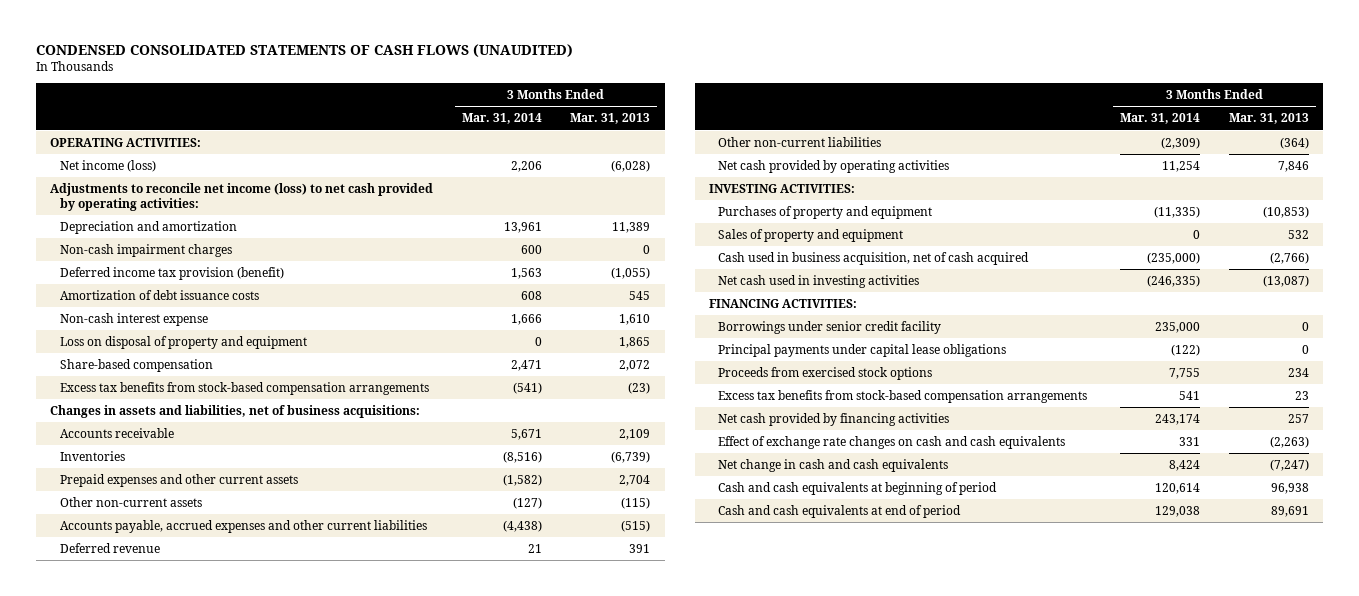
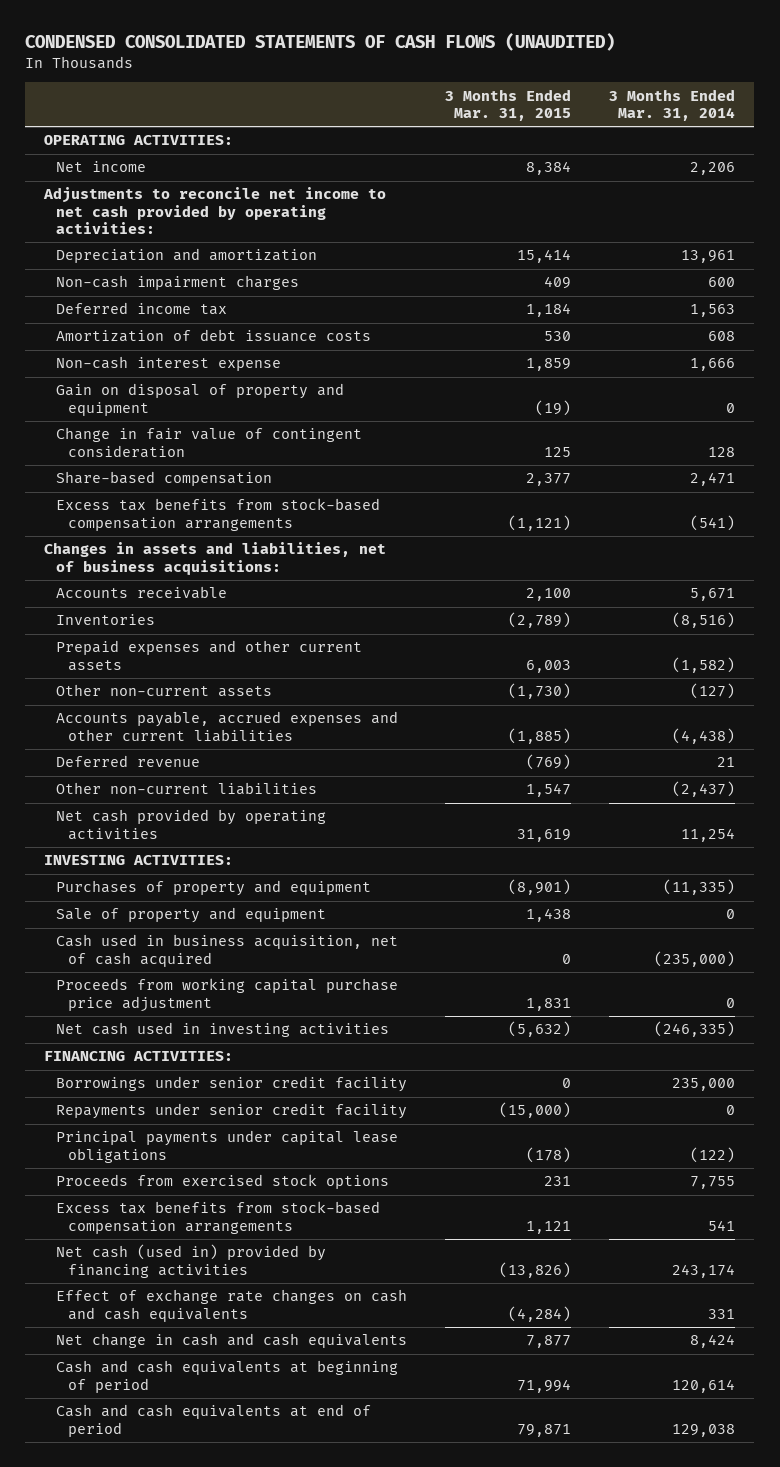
[570,113,651,125] Mar. 31, 2013 -> none
none -> [445,88,572,122] 3 Months Ended Mar. 31, 2015
[59,159,156,172] Net income (loss) -> [55,161,146,173] Net income
[50,182,434,212] Adjustments to reconcile net income (loss) to net cash provided by operating activities: -> [43,187,387,235] Adjustments to reconcile net income to net cash provided by operating activities:
[59,266,284,280] Deferred income tax provision (benefit) -> [55,302,227,316] Deferred income tax
[59,335,307,349] Loss on disposal of property and equipment -> [55,383,344,416] Gain on disposal of property and equipment
none -> [55,427,362,458] Change in fair value of contingent consideration
[1161,136,1201,149] (2,309) -> [672,781,736,798] (2,437)
[718,228,904,242] Sales of property and equipment -> [55,907,326,924] Sale of property and equipment
none -> [55,978,398,1012] Proceeds from working capital purchase price adjustment
none -> [55,1103,407,1120] Repayments under senior credit facility
[718,412,950,426] Net cash provided by financing activities -> [55,1244,326,1278] Net cash (used in) provided by financing activities

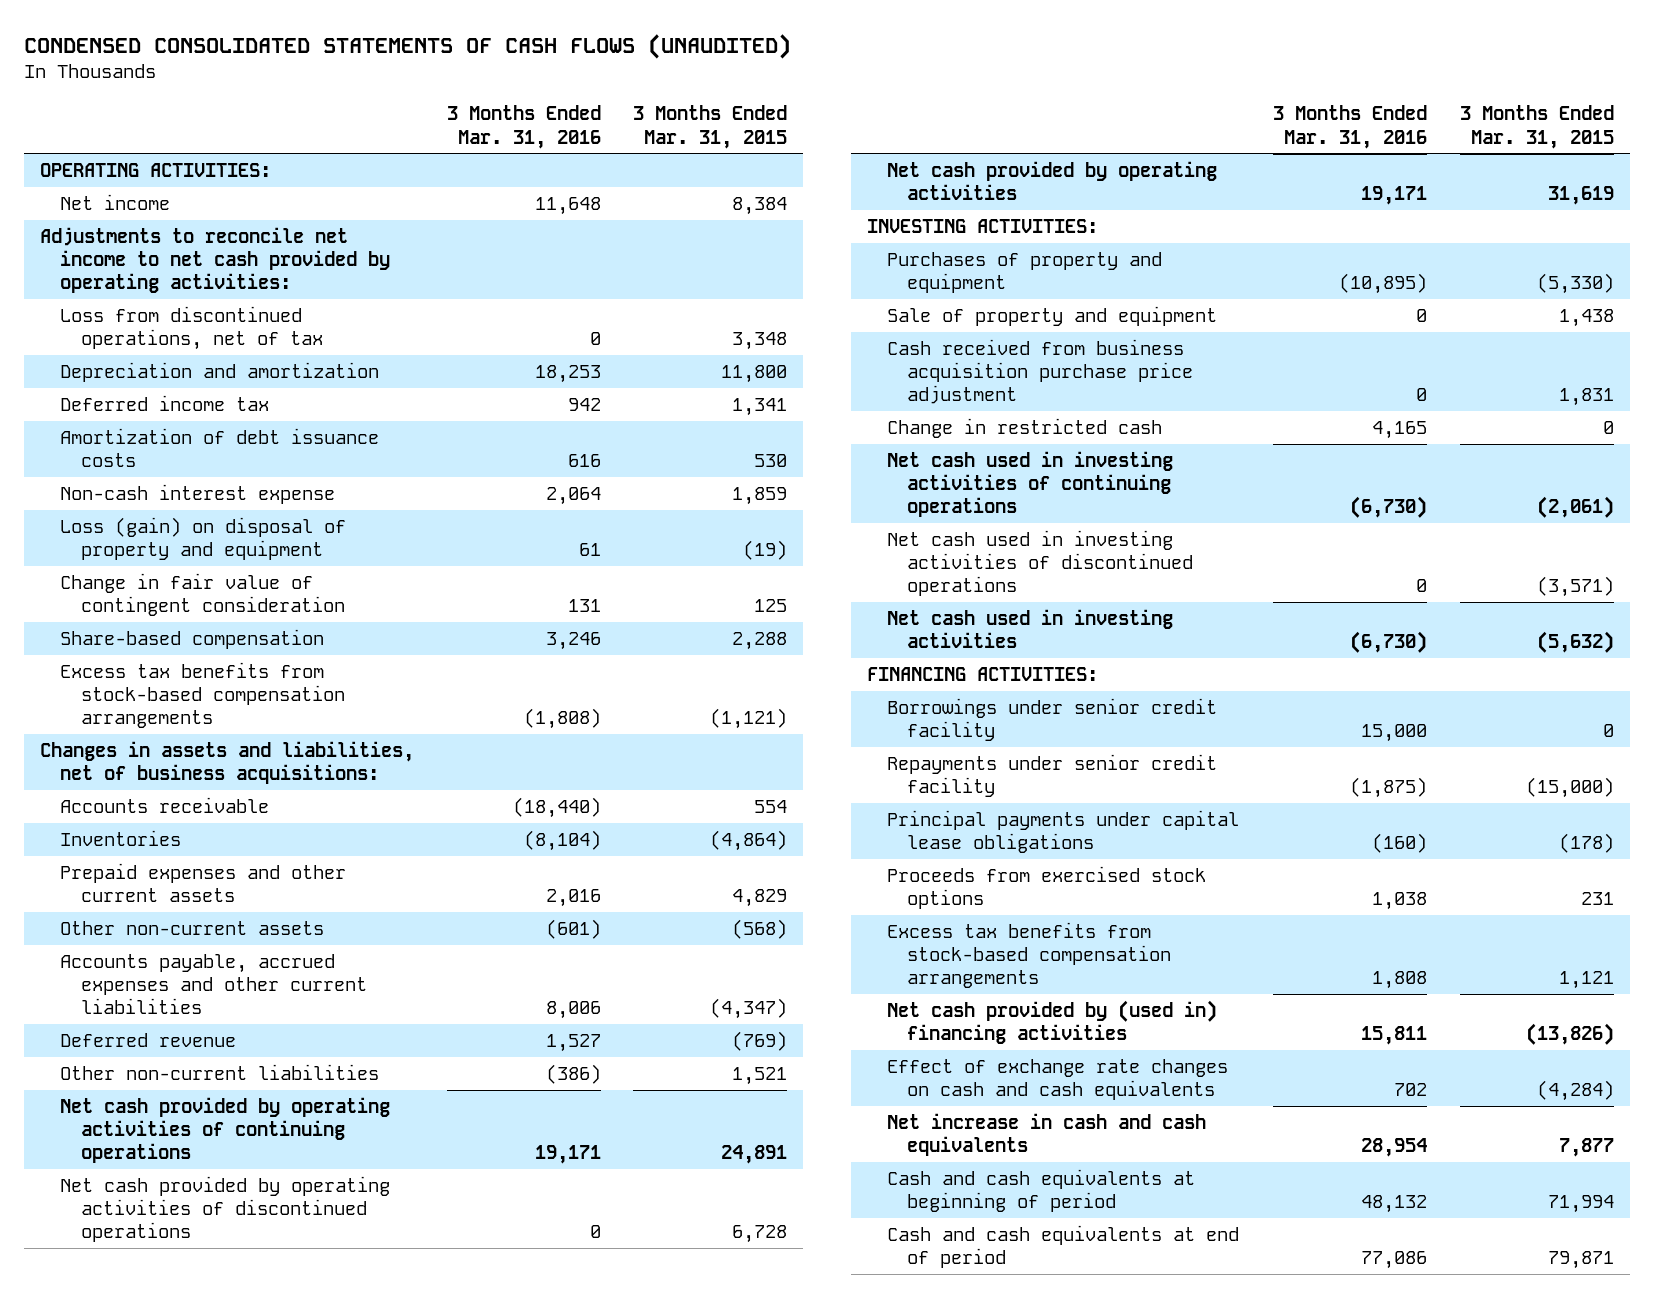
[609,88,736,122] 3 Months Ended Mar. 31, 2014 -> none
none -> [446,105,601,149] 3 Months Ended Mar. 31, 2016
[55,275,299,291] Non-cash impairment charges -> none
none -> [60,306,323,351] Loss from discontinued operations, net of tax
[517,249,572,264] 15,414 -> [721,365,788,384] 11,800
[526,303,572,318] 1,184 -> [732,398,788,417] 1,341
[55,383,344,416] Gain on disposal of property and equipment -> [60,517,347,561] Loss (gain) on disposal of property and equipment
[526,473,572,487] 2,377 -> [732,632,788,651] 2,288
[526,588,572,602] 2,100 -> [754,800,788,814] 554
[508,612,572,629] (2,789) -> [710,830,788,852] (4,864)
[526,659,572,673] 6,003 -> [732,889,788,908] 4,829
[508,683,572,700] (1,730) -> [732,919,788,940] (568)
[508,727,572,744] (1,885) -> [710,998,788,1020] (4,347)
[526,783,572,798] 1,547 -> [732,1067,788,1086] 1,521
none -> [60,1097,391,1164] Net cash provided by operating activities of continuing operations
none -> [60,1176,391,1243] Net cash provided by operating activities of discontinued operations
[508,879,572,896] (8,901) -> [1536,273,1614,295] (5,330)
[55,934,398,967] Cash used in business acquisition, net of cash acquired -> none
[55,978,398,1012] Proceeds from working capital purchase price adjustment -> [887,339,1194,405] Cash received from business acquisition purchase price adjustment
none -> [887,418,1163,439] Change in restricted cash
none -> [887,451,1174,518] Net cash used in investing activities of continuing operations
none -> [887,530,1194,597] Net cash used in investing activities of discontinued operations
[55,1244,326,1278] Net cash (used in) provided by financing activities -> [887,1000,1218,1045] Net cash provided by (used in) financing activities
[55,1333,407,1349] Net change in cash and cash equivalents -> [887,1113,1207,1157] Net increase in cash and cash equivalents

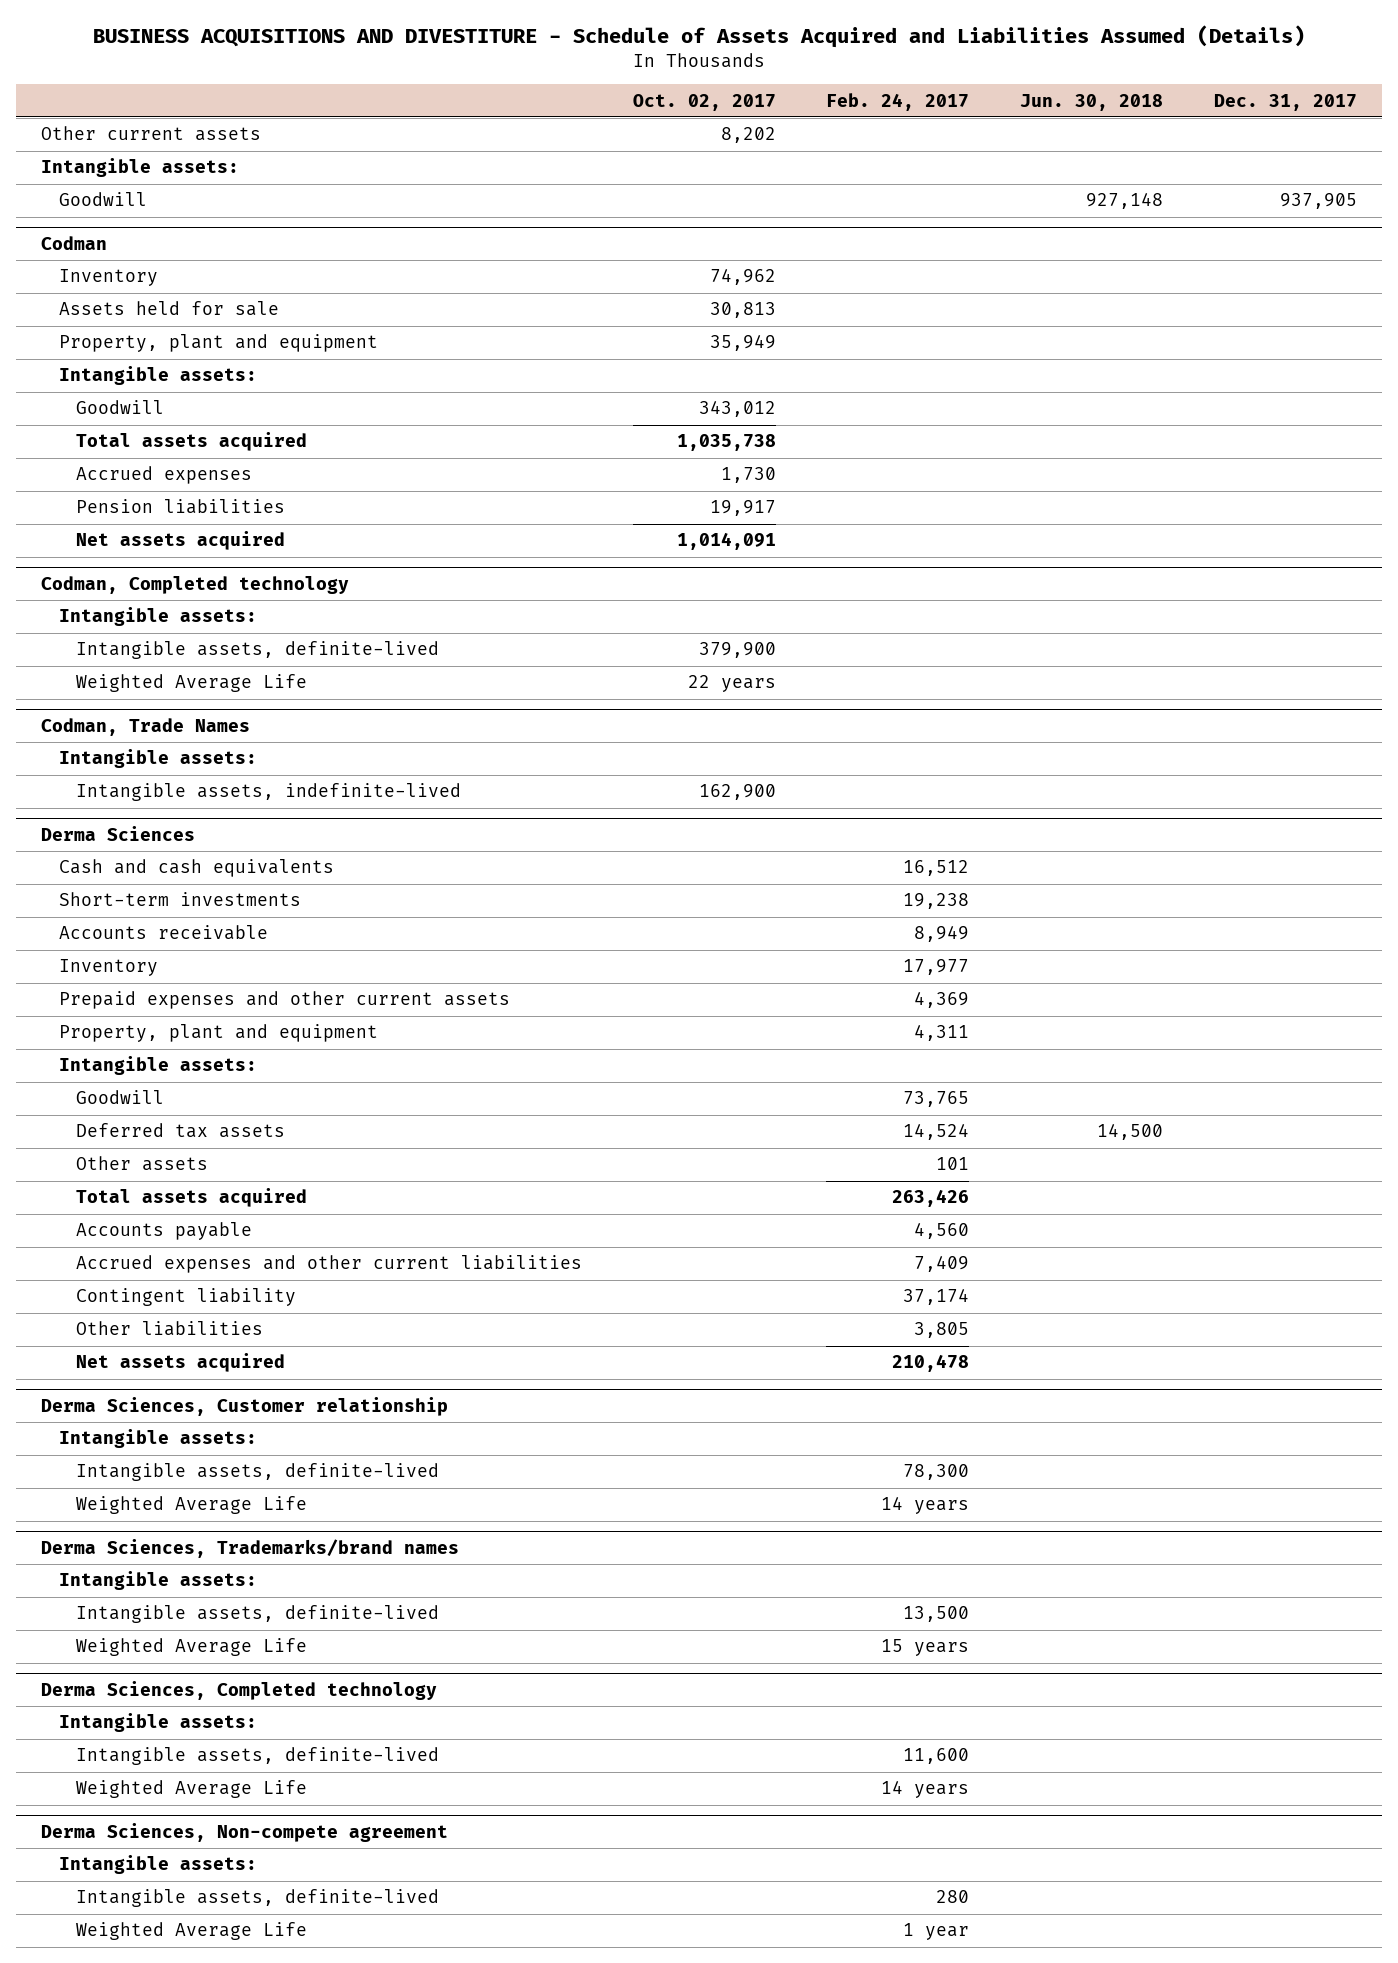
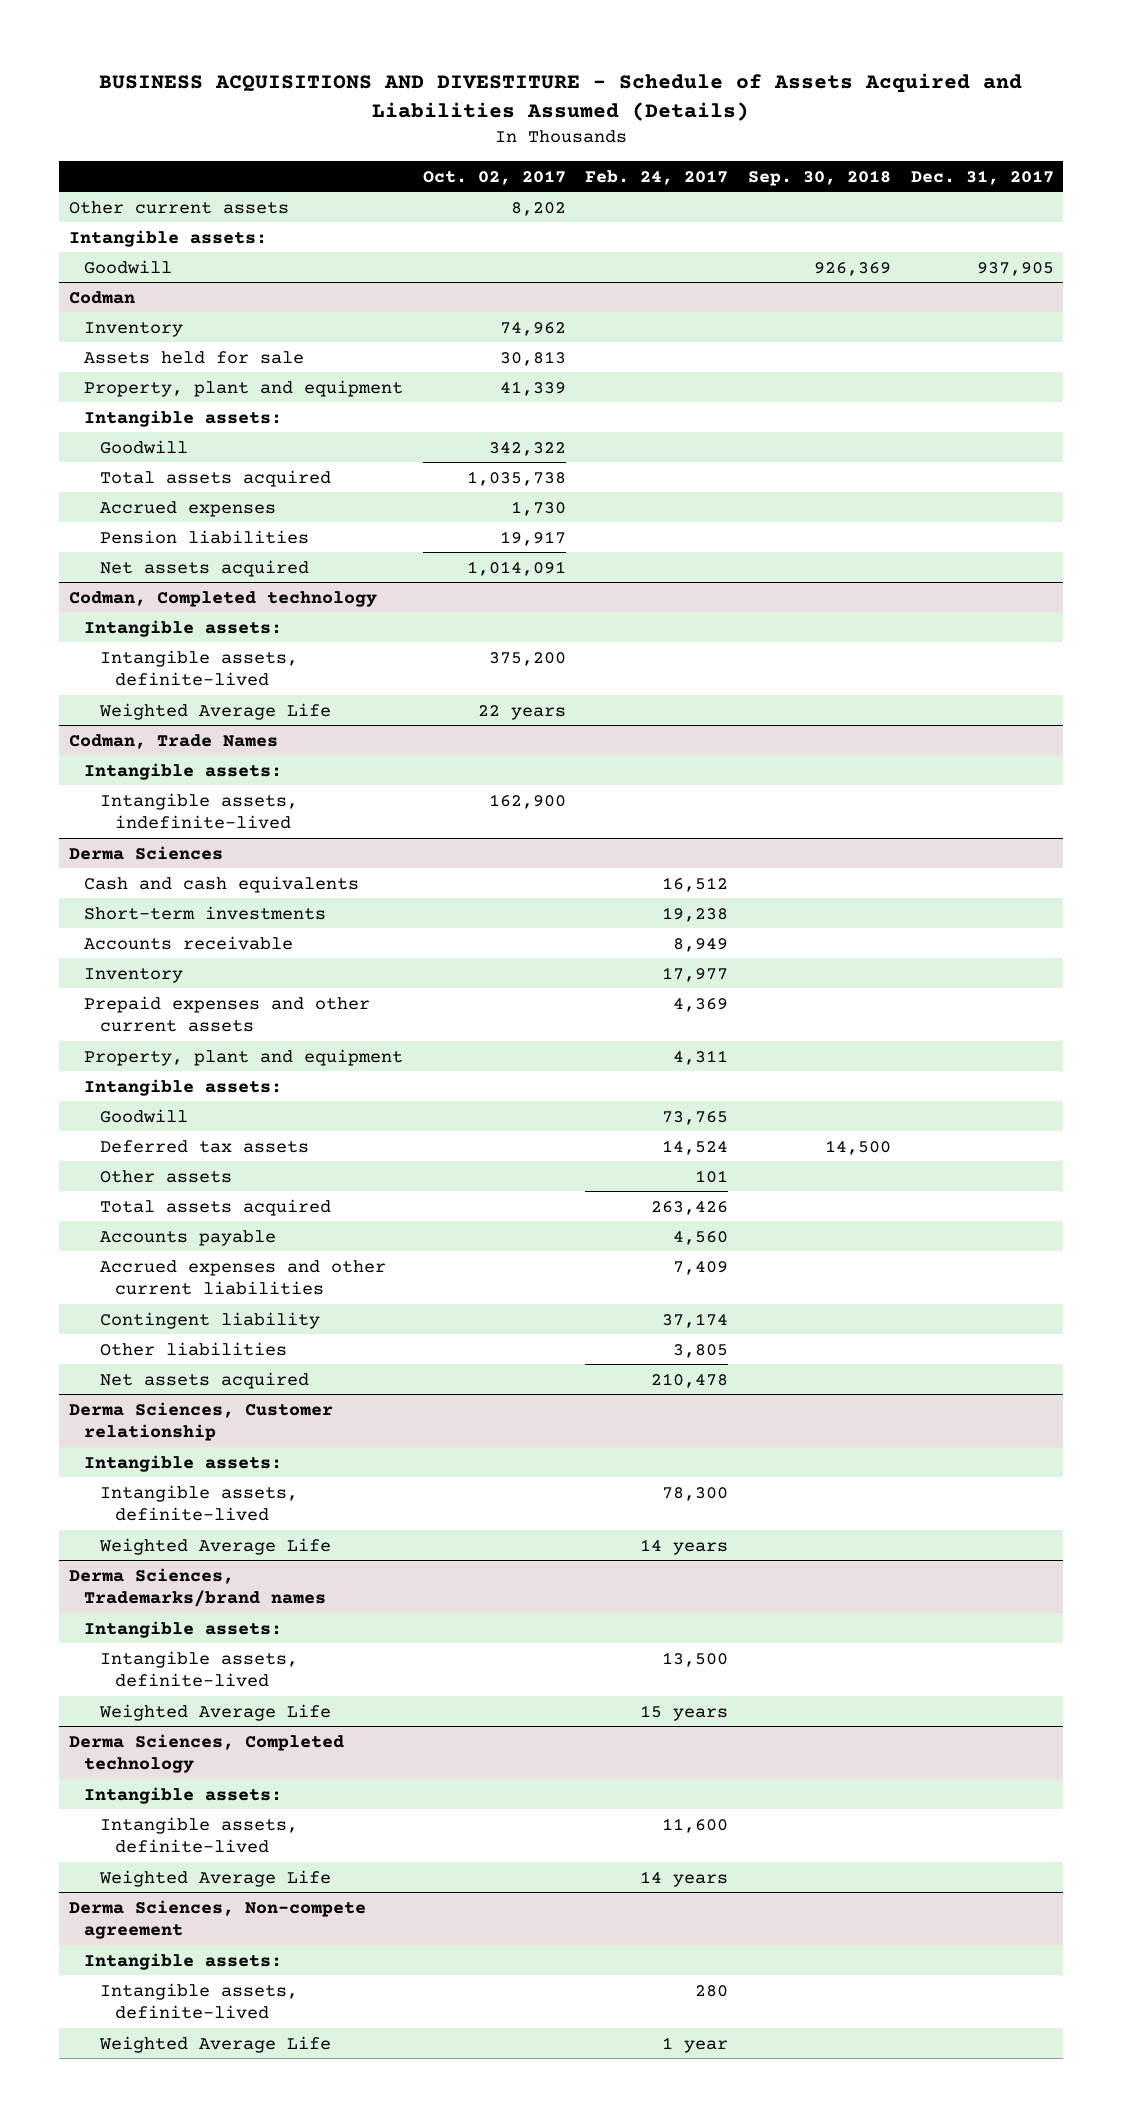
[1020,93,1164,111] Jun. 30, 2018 -> none
none -> [747,169,891,186] Sep. 30, 2018
[709,334,776,352] 35,949 -> [499,380,566,396] 41,339
[698,400,776,418] 343,012 -> [488,441,566,456] 342,322
[698,642,776,659] 379,900 -> [488,651,566,666] 375,200

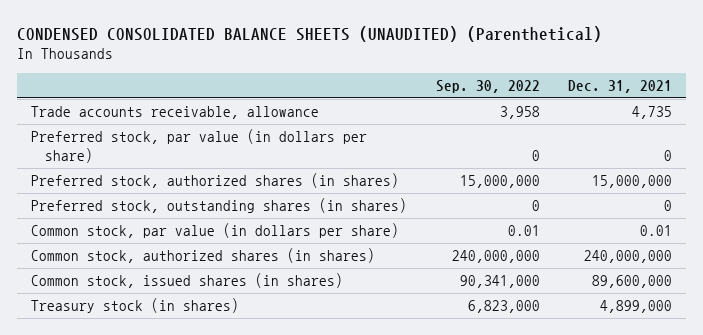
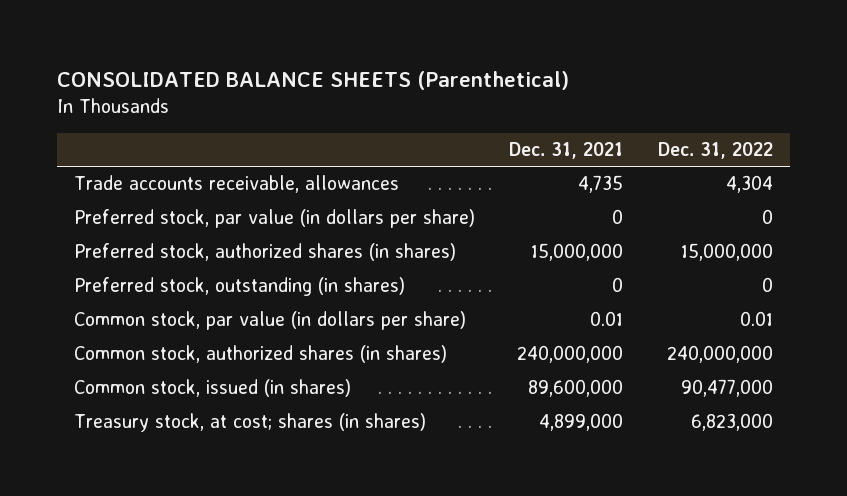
[17,26,603,43] CONDENSED CONSOLIDATED BALANCE SHEETS (UNAUDITED) (Parenthetical) -> [57,71,570,91] CONSOLIDATED BALANCE SHEETS (Parenthetical)
[435,79,540,93] Sep. 30, 2022 -> none
none -> [657,142,773,160] Dec. 31, 2022
[31,106,320,120] Trade accounts receivable, allowance -> [74,175,400,194] Trade accounts receivable, allowances
[31,198,408,214] Preferred stock, outstanding shares (in shares) -> [74,277,406,297] Preferred stock, outstanding (in shares)
[31,273,344,289] Common stock, issued shares (in shares) -> [74,379,352,398] Common stock, issued (in shares)
[31,298,240,314] Treasury stock (in shares) -> [74,413,427,433] Treasury stock, at cost; shares (in shares)

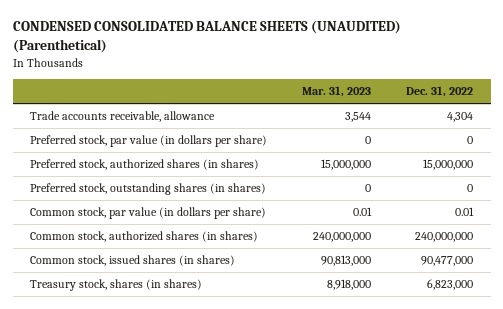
[57,71,570,91] CONSOLIDATED BALANCE SHEETS (Parenthetical) -> [12,20,401,54] CONDENSED CONSOLIDATED BALANCE SHEETS (UNAUDITED) (Parenthetical)
[509,142,624,160] Dec. 31, 2021 -> none
none -> [302,86,372,98] Mar. 31, 2023
[74,175,400,194] Trade accounts receivable, allowances -> [30,111,216,123] Trade accounts receivable, allowance
[74,277,406,297] Preferred stock, outstanding (in shares) -> [30,183,267,196] Preferred stock, outstanding shares (in shares)
[74,379,352,398] Common stock, issued (in shares) -> [30,255,236,267] Common stock, issued shares (in shares)
[74,413,427,433] Treasury stock, at cost; shares (in shares) -> [30,279,203,292] Treasury stock, shares (in shares)

